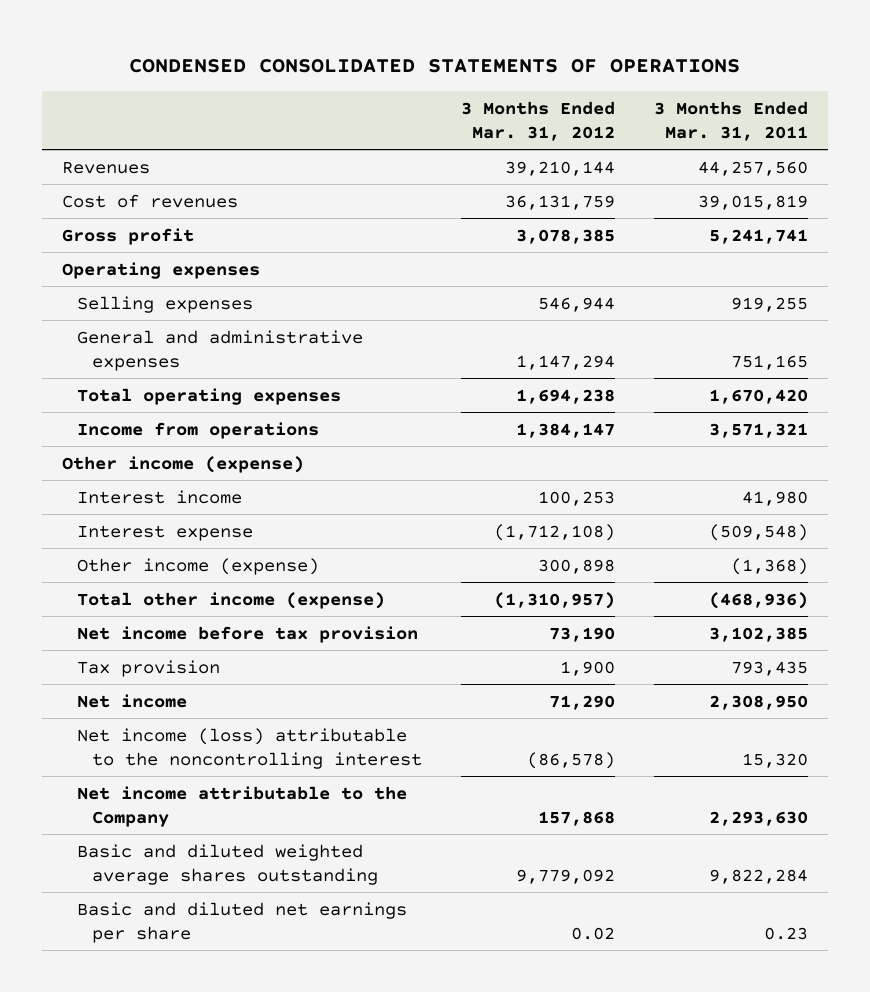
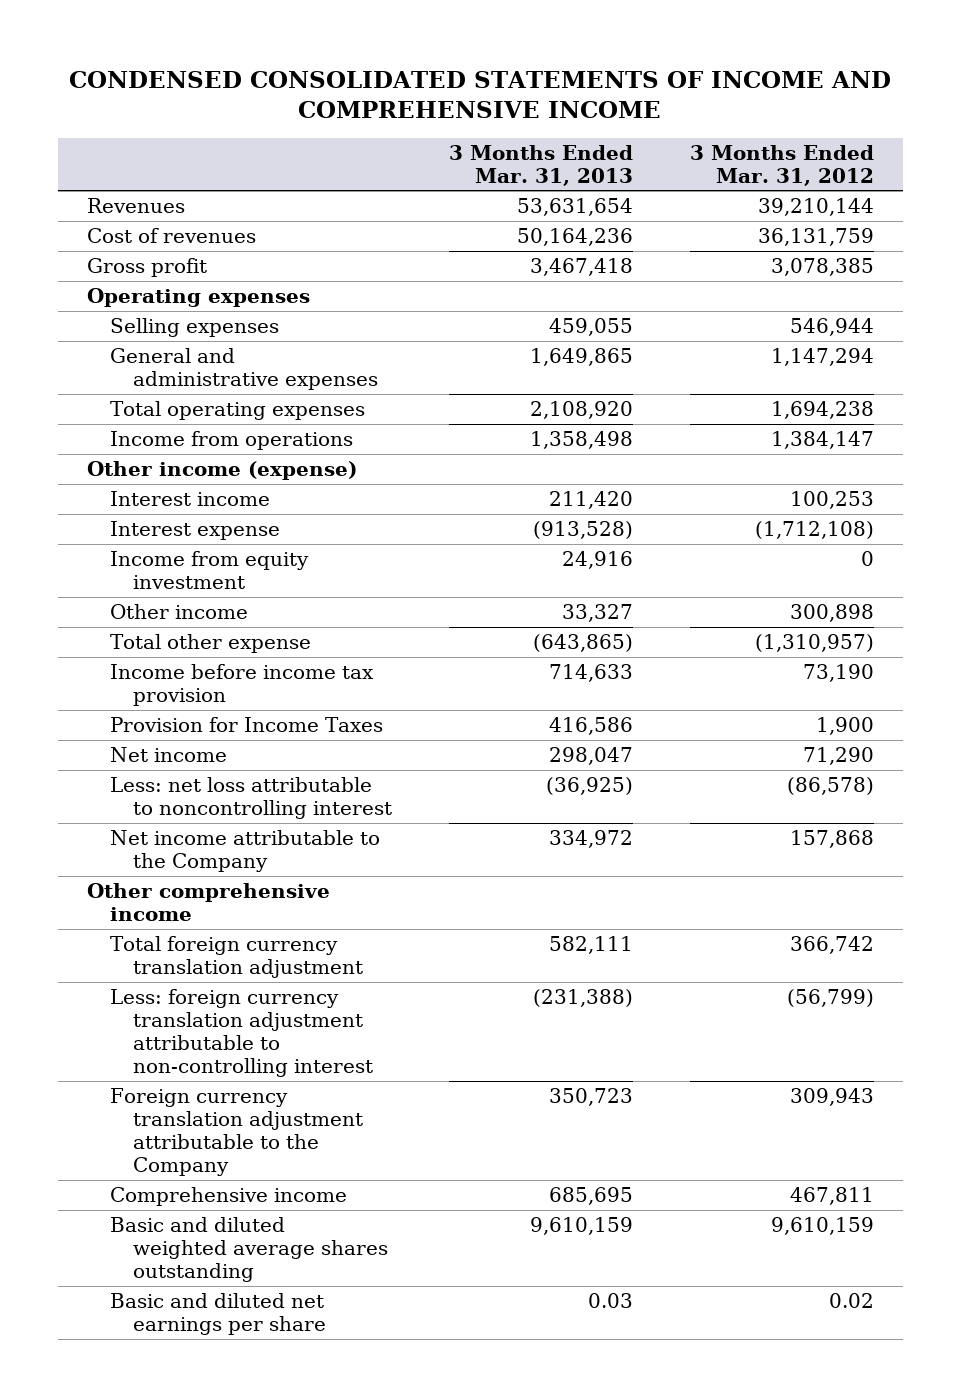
[128,58,740,73] CONDENSED CONSOLIDATED STATEMENTS OF OPERATIONS -> [69,71,892,119] CONDENSED CONSOLIDATED STATEMENTS OF INCOME AND COMPREHENSIVE INCOME
[654,100,809,141] 3 Months Ended Mar. 31, 2011 -> none
none -> [449,144,634,186] 3 Months Ended Mar. 31, 2013
none -> [109,551,309,589] Income from equity investment
[76,557,319,575] Other income (expense) -> [109,604,248,620] Other income
[76,591,385,609] Total other income (expense) -> [109,634,311,654] Total other expense
[76,625,418,643] Net income before tax provision -> [109,664,374,706] Income before income tax provision
[76,659,220,677] Tax provision -> [109,717,383,733] Provision for Income Taxes
[76,727,423,769] Net income (loss) attributable to the noncontrolling interest -> [109,777,393,819] Less: net loss attributable to noncontrolling interest
none -> [86,883,330,921] Other comprehensive income
none -> [109,936,364,978] Total foreign currency translation adjustment
none -> [109,989,374,1077] Less: foreign currency translation adjustment attributable to non-controlling interest
none -> [109,1088,364,1176] Foreign currency translation adjustment attributable to the Company
none -> [109,1187,347,1207] Comprehensive income
[516,868,616,884] 9,779,092 -> [771,1217,875,1236] 9,610,159

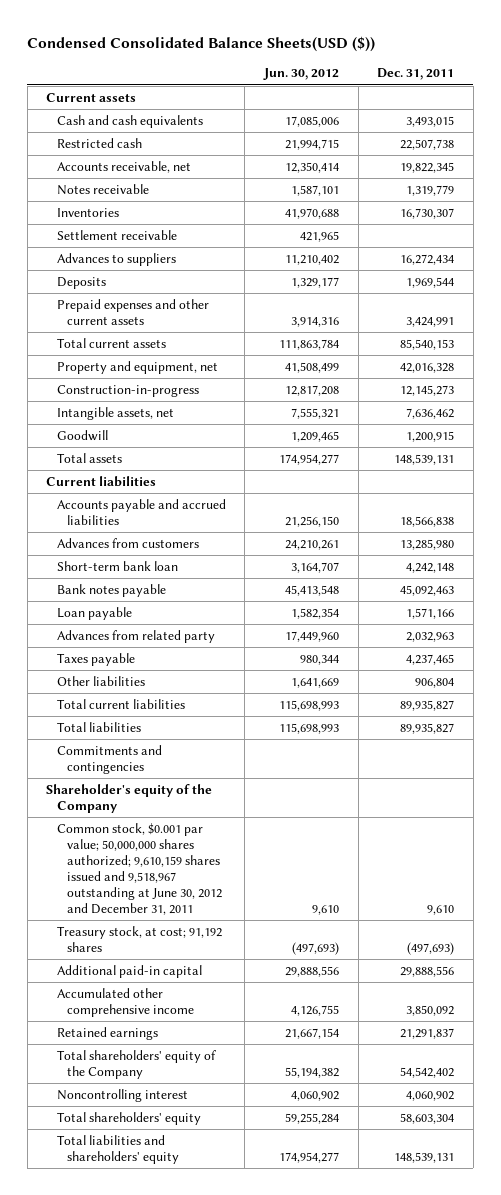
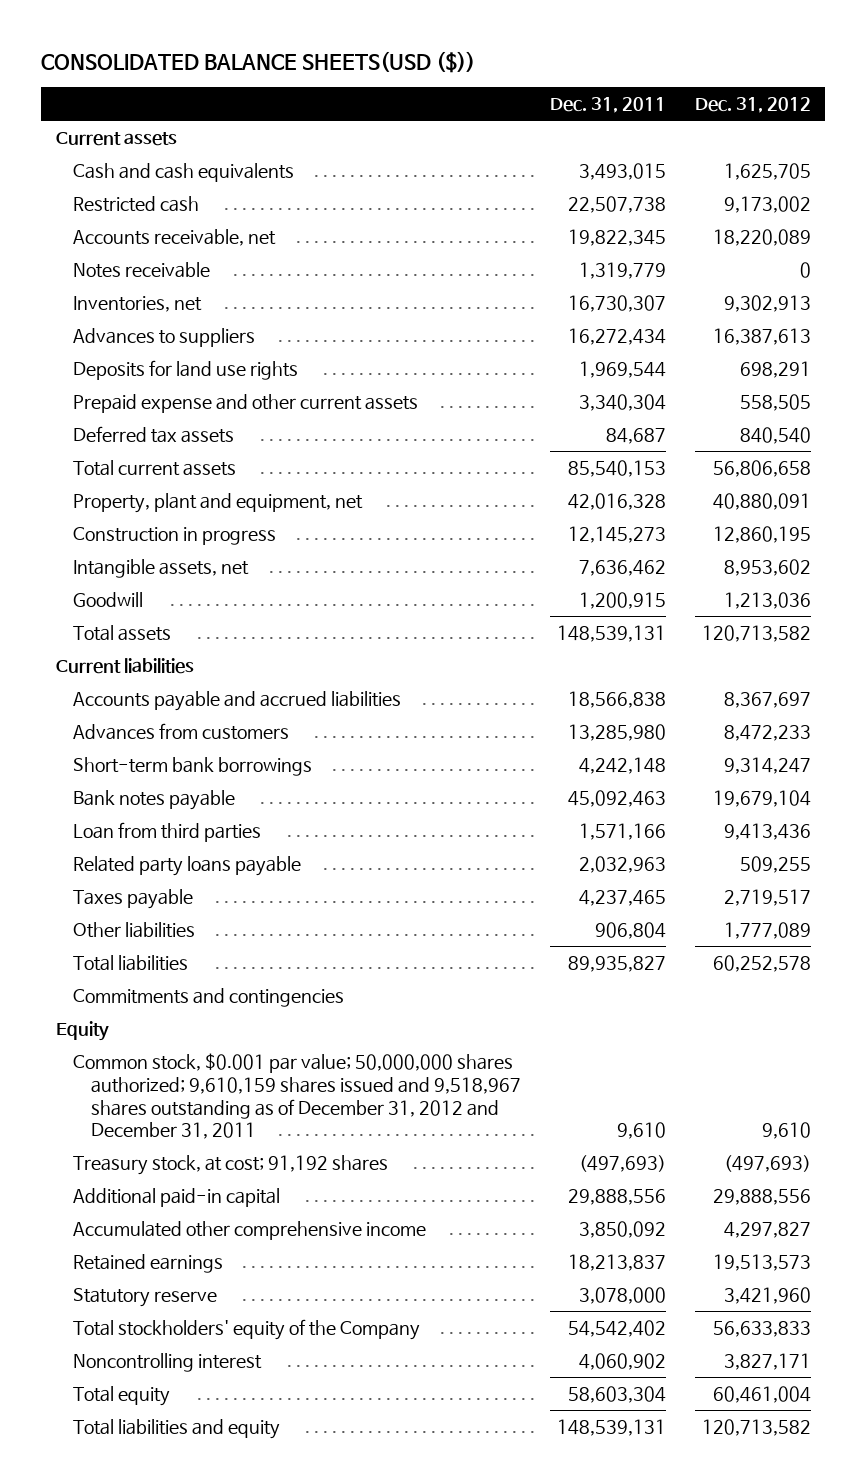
[27,35,376,52] Condensed Consolidated Balance Sheets(USD ($)) -> [41,51,476,74] CONSOLIDATED BALANCE SHEETS(USD ($))
[262,68,339,81] Jun. 30, 2012 -> none
none -> [694,97,811,114] Dec. 31, 2012
[56,229,177,240] Settlement receivable -> none
[56,207,119,217] Inventories -> [73,296,203,313] Inventories, net
[56,276,106,289] Deposits -> [73,360,299,381] Deposits for land use rights
[56,298,209,326] Prepaid expenses and other current assets -> [73,394,419,414] Prepaid expense and other current assets
[406,317,455,328] 3,424,991 -> [578,394,666,412] 3,340,304
none -> [73,426,235,444] Deferred tax assets
[56,360,218,374] Property and equipment, net -> [73,493,364,514] Property, plant and equipment, net
[56,384,199,397] Construction-in-progress -> [73,527,277,546] Construction in progress
[56,560,178,571] Short-term bank loan -> [73,757,313,777] Short-term bank borrowings
[56,606,132,620] Loan payable -> [73,822,262,843] Loan from third parties
[56,629,215,643] Advances from related party -> [73,856,302,877] Related party loans payable
[56,698,185,709] Total current liabilities -> none
[46,783,213,814] Shareholder's equity of the Company -> none
none -> [55,1021,109,1042] Equity
[56,822,222,916] Common stock, $0.001 par value; 50,000,000 shares authorized; 9,610,159 shares issued and 9,518,967 outstanding at June 30, 2012 and December 31, 2011 -> [73,1053,521,1140] Common stock, $0.001 par value; 50,000,000 shares authorized; 9,610,159 shares issued and 9,518,967 shares outstanding as of December 31, 2012 and December 31, 2011
[400,1027,455,1039] 21,291,837 -> [567,1254,666,1272] 18,213,837
none -> [73,1288,218,1308] Statutory reserve
[56,1049,216,1080] Total shareholders' equity of the Company -> [73,1319,421,1341] Total stockholders' equity of the Company
[56,1111,201,1125] Total shareholders' equity -> [73,1386,171,1407] Total equity
[56,1134,179,1165] Total liabilities and shareholders' equity -> [73,1419,281,1440] Total liabilities and equity

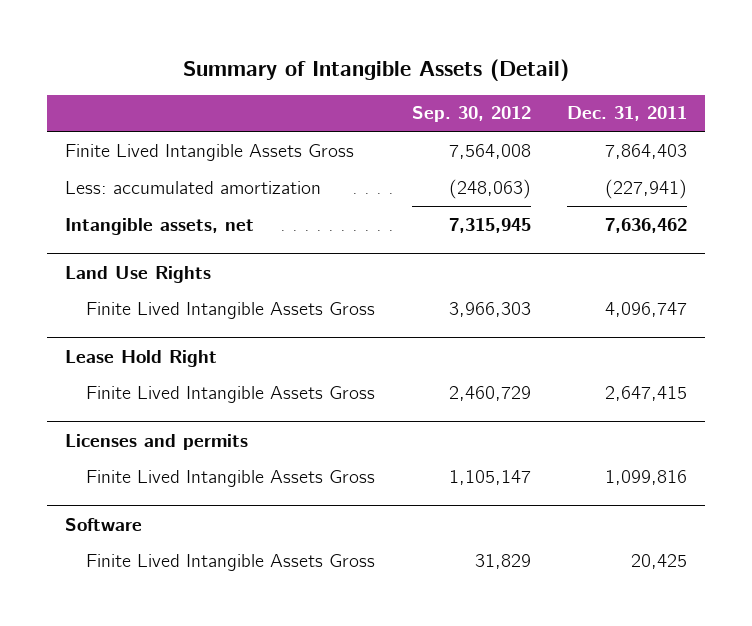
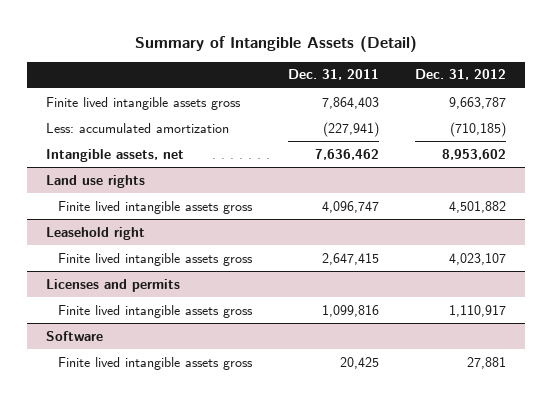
[411,106,531,123] Sep. 30, 2012 -> none
none -> [415,69,507,81] Dec. 31, 2012
[64,143,354,161] Finite Lived Intangible Assets Gross -> [45,96,241,110] Finite lived intangible assets gross
[64,349,217,367] Lease Hold Right -> none
[64,265,211,283] Land Use Rights -> [45,174,145,188] Land use rights
[86,301,376,319] Finite Lived Intangible Assets Gross -> [57,200,253,214] Finite lived intangible assets gross
none -> [45,226,145,240] Leasehold right
[86,385,376,403] Finite Lived Intangible Assets Gross -> [57,252,253,266] Finite lived intangible assets gross
[86,469,376,487] Finite Lived Intangible Assets Gross -> [57,304,253,318] Finite lived intangible assets gross
[86,553,376,571] Finite Lived Intangible Assets Gross -> [57,356,253,370] Finite lived intangible assets gross

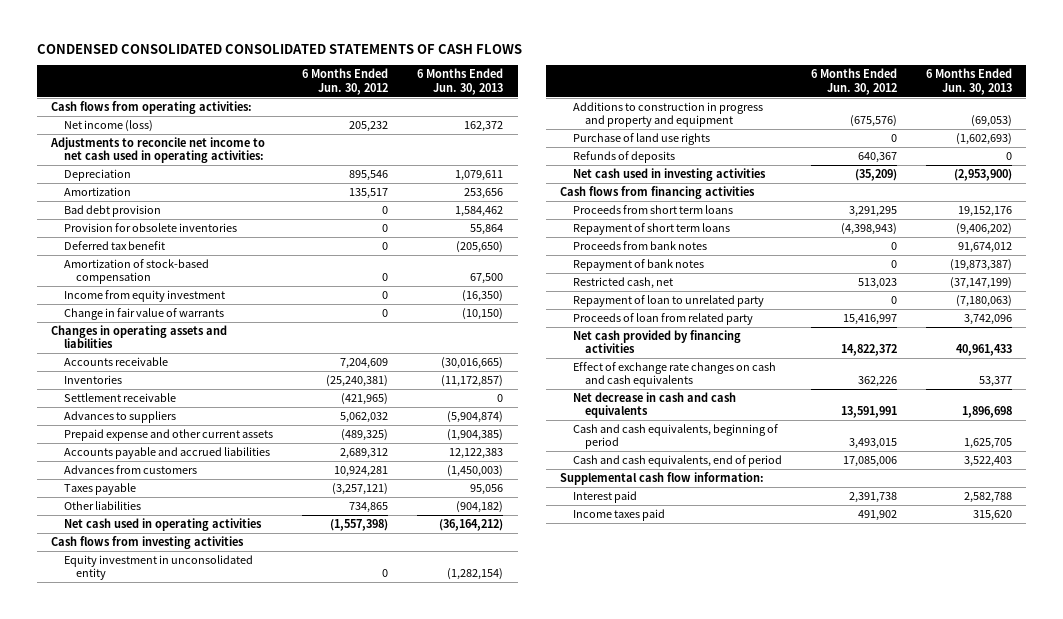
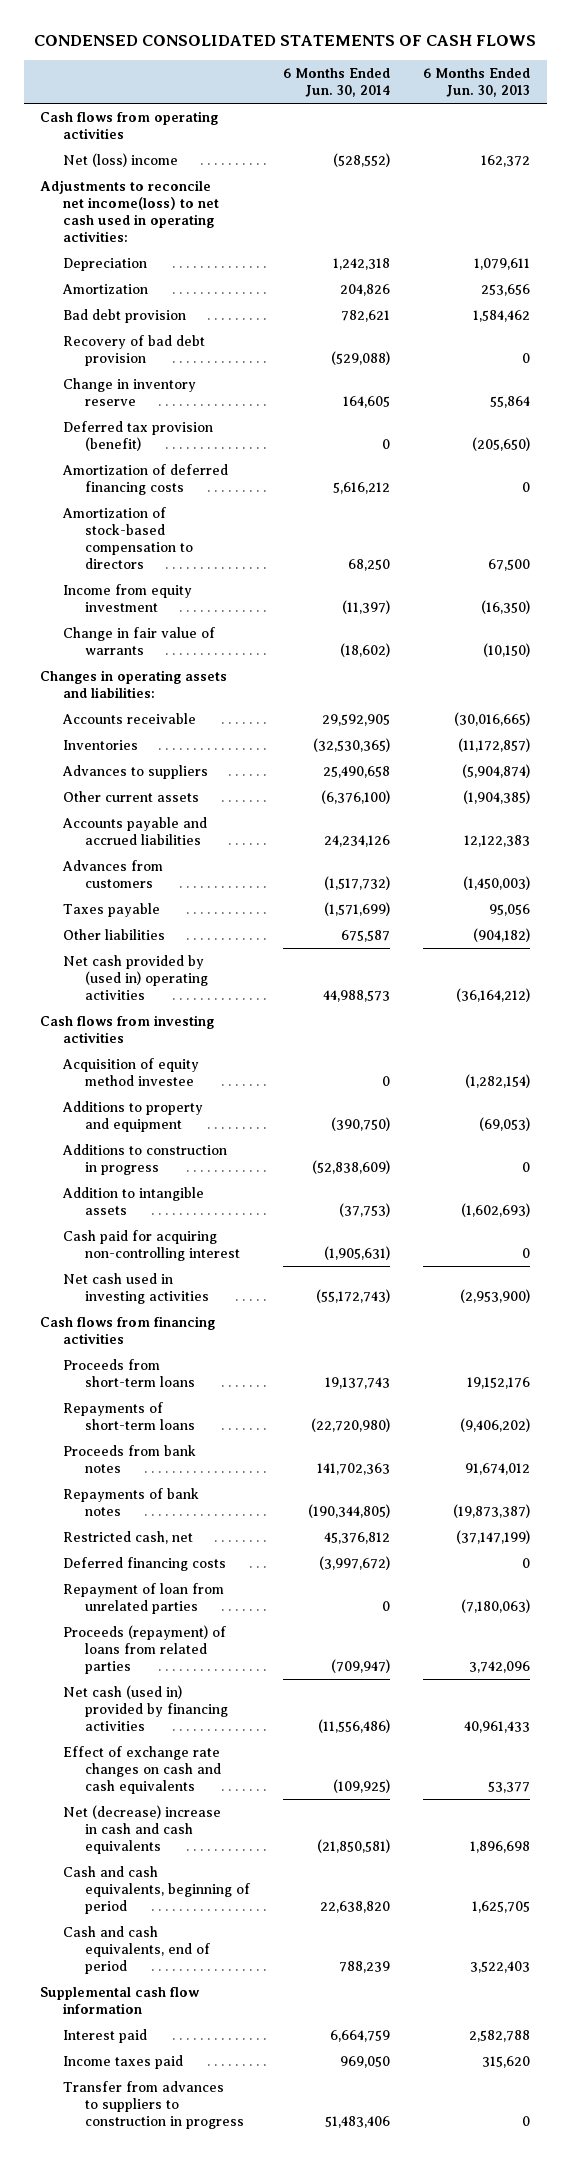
[36,44,522,55] CONDENSED CONSOLIDATED CONSOLIDATED STATEMENTS OF CASH FLOWS -> [34,34,537,46] CONDENSED CONSOLIDATED STATEMENTS OF CASH FLOWS
[301,68,388,95] 6 Months Ended Jun. 30, 2012 -> none
none -> [283,68,391,97] 6 Months Ended Jun. 30, 2014
[51,101,253,115] Cash flows from operating activities: -> [40,110,219,139] Cash flows from operating activities
[63,120,153,133] Net income (loss) -> [62,152,178,167] Net (loss) income
[50,137,266,164] Adjustments to reconcile net income to net cash used in operating activities: -> [40,179,219,242] Adjustments to reconcile net income(loss) to net cash used in operating activities:
none -> [62,334,205,366] Recovery of bad debt provision
[63,223,237,233] Provision for obsolete inventories -> [62,377,196,406] Change in inventory reserve
[63,241,165,251] Deferred tax benefit -> [62,420,213,451] Deferred tax provision (benefit)
none -> [61,463,228,495] Amortization of deferred financing costs
[63,259,209,285] Amortization of stock-based compensation -> [61,506,193,569] Amortization of stock-based compensation to directors
[51,325,228,349] Changes in operating assets and liabilities -> [40,669,228,698] Changes in operating assets and liabilities:
[63,393,176,403] Settlement receivable -> none
[63,429,273,442] Prepaid expense and other current assets -> [62,790,199,802] Other current assets
[63,518,262,532] Net cash used in operating activities -> [62,954,208,1000] Net cash provided by (used in) operating activities
[572,151,675,164] Refunds of deposits -> none
[63,555,253,581] Equity investment in unconsolidated entity -> [61,1057,199,1086] Acquisition of equity method investee
[572,102,763,128] Additions to construction in progress and property and equipment -> [61,1100,203,1132] Additions to property and equipment
none -> [61,1143,227,1175] Additions to construction in progress
[572,133,710,146] Purchase of land use rights -> [61,1186,204,1215] Addition to intangible assets
none -> [62,1229,240,1261] Cash paid for acquiring non-controlling interest
[572,205,733,215] Proceeds from short term loans -> [62,1358,195,1387] Proceeds from short-term loans
[572,223,730,236] Repayment of short term loans -> [62,1401,195,1430] Repayments of short-term loans
[572,259,704,272] Repayment of bank notes -> [62,1487,199,1516] Repayments of bank notes
none -> [62,1556,226,1571] Deferred financing costs
[572,295,764,308] Repayment of loan to unrelated party -> [62,1582,224,1614] Repayment of loan from unrelated parties
[572,313,753,326] Proceeds of loan from related party -> [62,1624,226,1674] Proceeds (repayment) of loans from related parties
[572,330,741,354] Net cash provided by financing activities -> [62,1684,228,1731] Net cash (used in) provided by financing activities
[572,392,736,419] Net decrease in cash and cash equivalents -> [62,1804,221,1854] Net (decrease) increase in cash and cash equivalents
[560,472,765,486] Supplemental cash flow information: -> [40,1986,201,2014] Supplemental cash flow information
none -> [62,2080,244,2129] Transfer from advances to suppliers to construction in progress

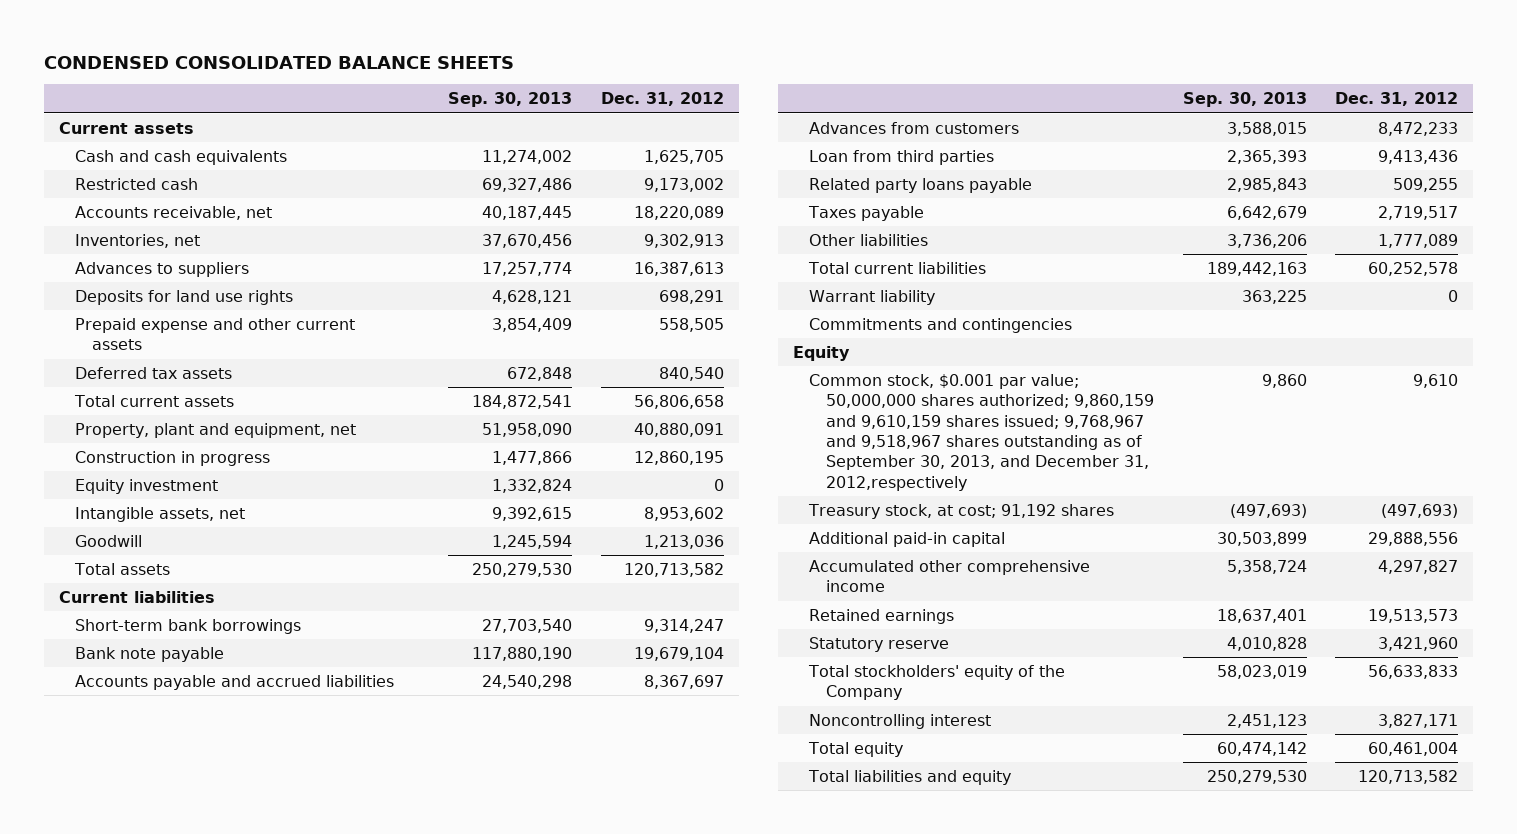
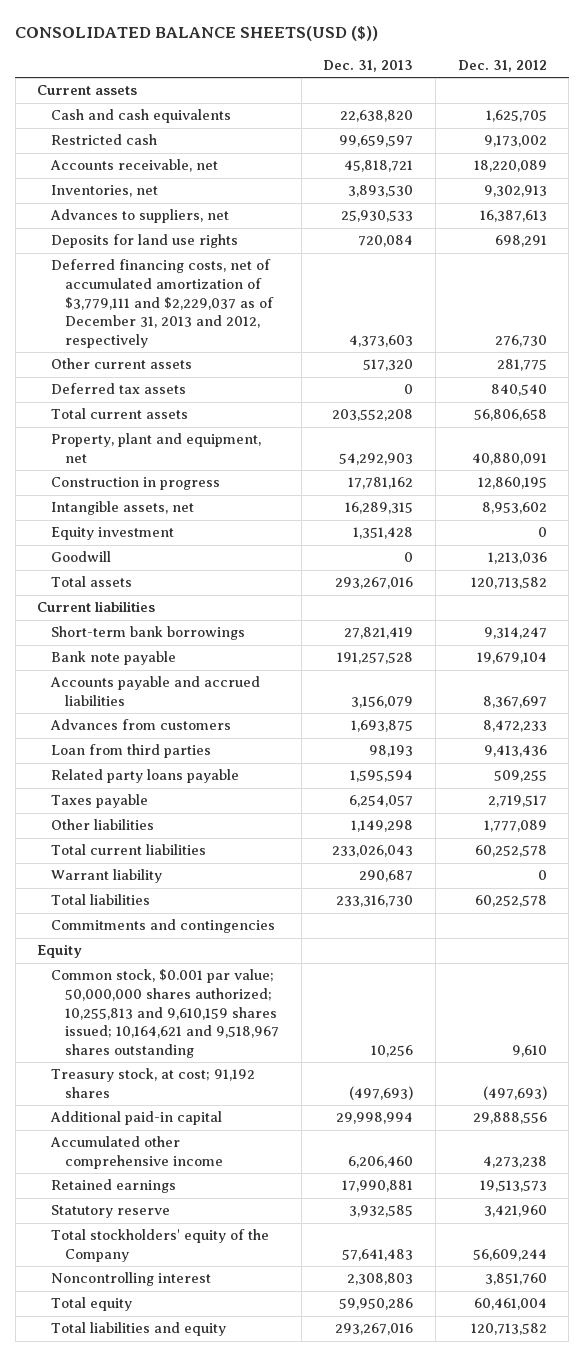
[44,55,515,69] CONDENSED CONSOLIDATED BALANCE SHEETS -> [15,25,379,41] CONSOLIDATED BALANCE SHEETS(USD ($))
[448,92,573,108] Sep. 30, 2013 -> none
none -> [323,60,414,73] Dec. 31, 2013
[75,261,250,277] Advances to suppliers -> [50,209,230,224] Advances to suppliers, net
none -> [51,259,275,348] Deferred financing costs, net of accumulated amortization of $3,779,111 and $2,229,037 as of December 31, 2013 and 2012, respectively
[75,317,356,351] Prepaid expense and other current assets -> [51,358,193,370] Other current assets
[659,317,725,332] 558,505 -> [496,359,547,372] 281,775
[75,478,219,494] Equity investment -> [51,527,175,541] Equity investment
none -> [51,894,151,906] Total liabilities
[809,373,1154,491] Common stock, $0.001 par value; 50,000,000 shares authorized; 9,860,159 and 9,610,159 shares issued; 9,768,967 and 9,518,967 shares outstanding as of September 30, 2013, and December 31, 2012,respectively -> [51,969,280,1058] Common stock, $0.001 par value; 50,000,000 shares authorized; 10,255,813 and 9,610,159 shares issued; 10,164,621 and 9,518,967 shares outstanding
[1378,559,1459,574] 4,297,827 -> [482,1156,547,1169] 4,273,238
[1368,664,1459,679] 56,633,833 -> [472,1249,547,1262] 56,609,244
[1378,713,1459,728] 3,827,171 -> [484,1273,547,1286] 3,851,760

